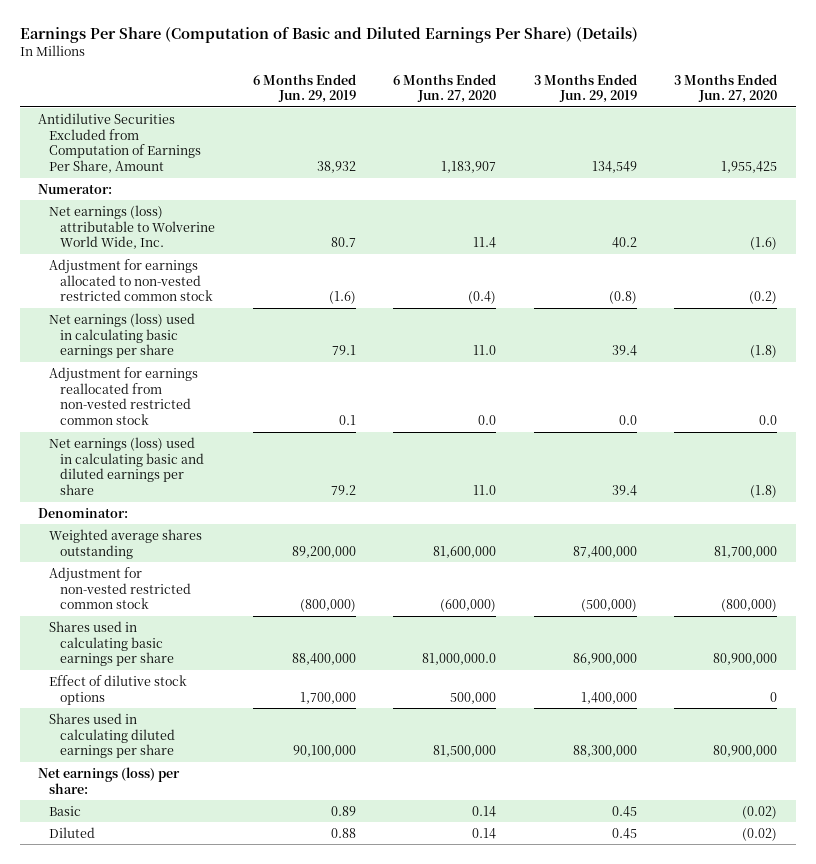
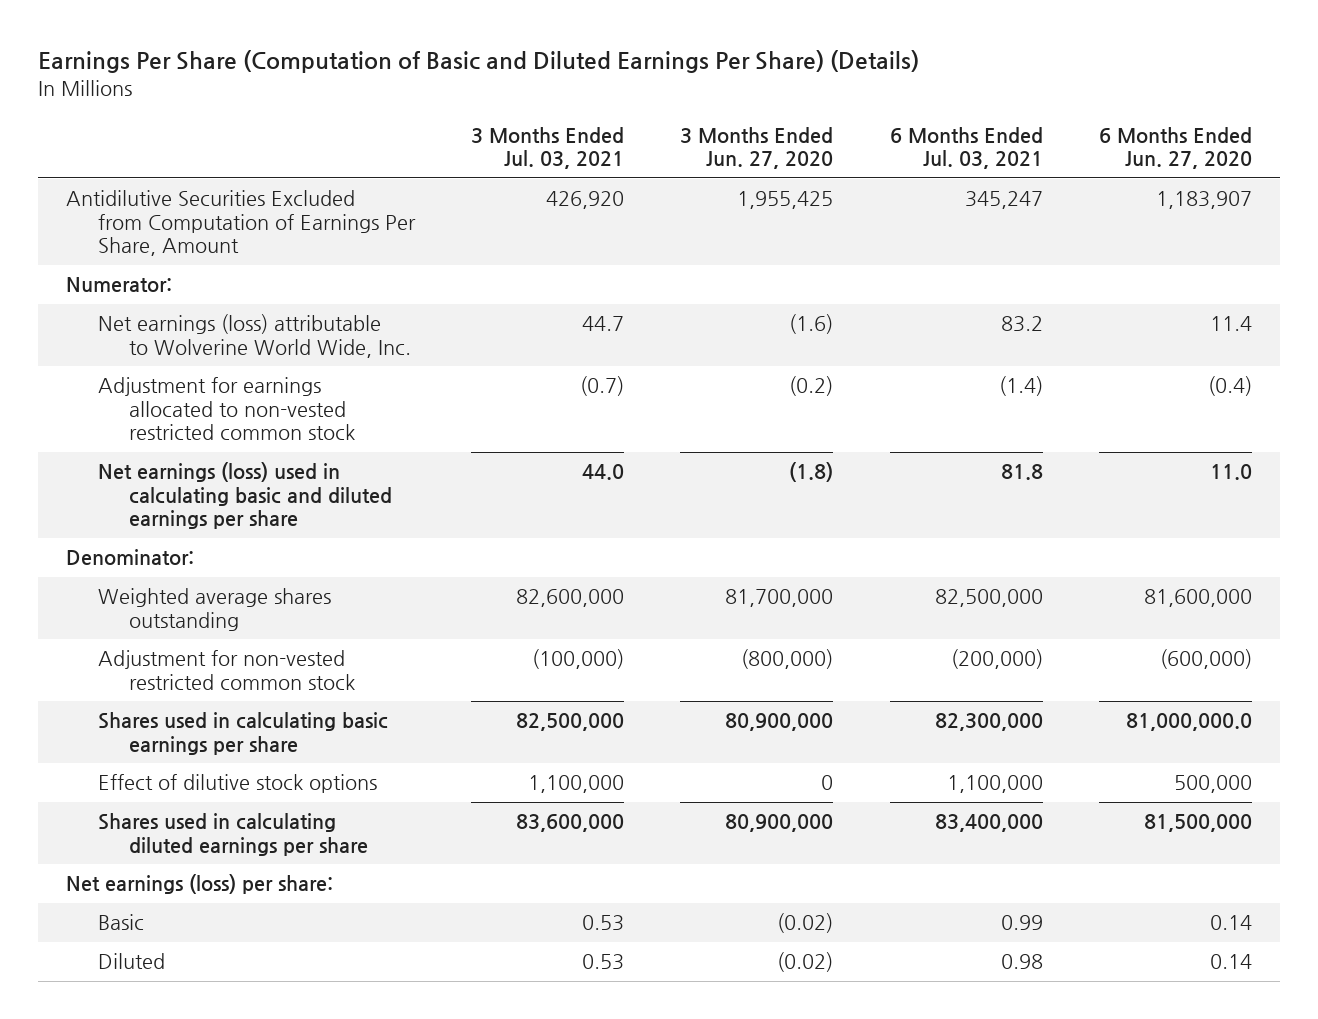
[252,73,356,104] 6 Months Ended Jun. 29, 2019 -> none
[533,73,637,104] 3 Months Ended Jun. 29, 2019 -> none
none -> [470,126,624,170] 3 Months Ended Jul. 03, 2021
none -> [889,126,1043,170] 6 Months Ended Jul. 03, 2021
[49,312,196,359] Net earnings (loss) used in calculating basic earnings per share -> none
[49,366,199,426] Adjustment for earnings reallocated from non-vested restricted common stock -> none

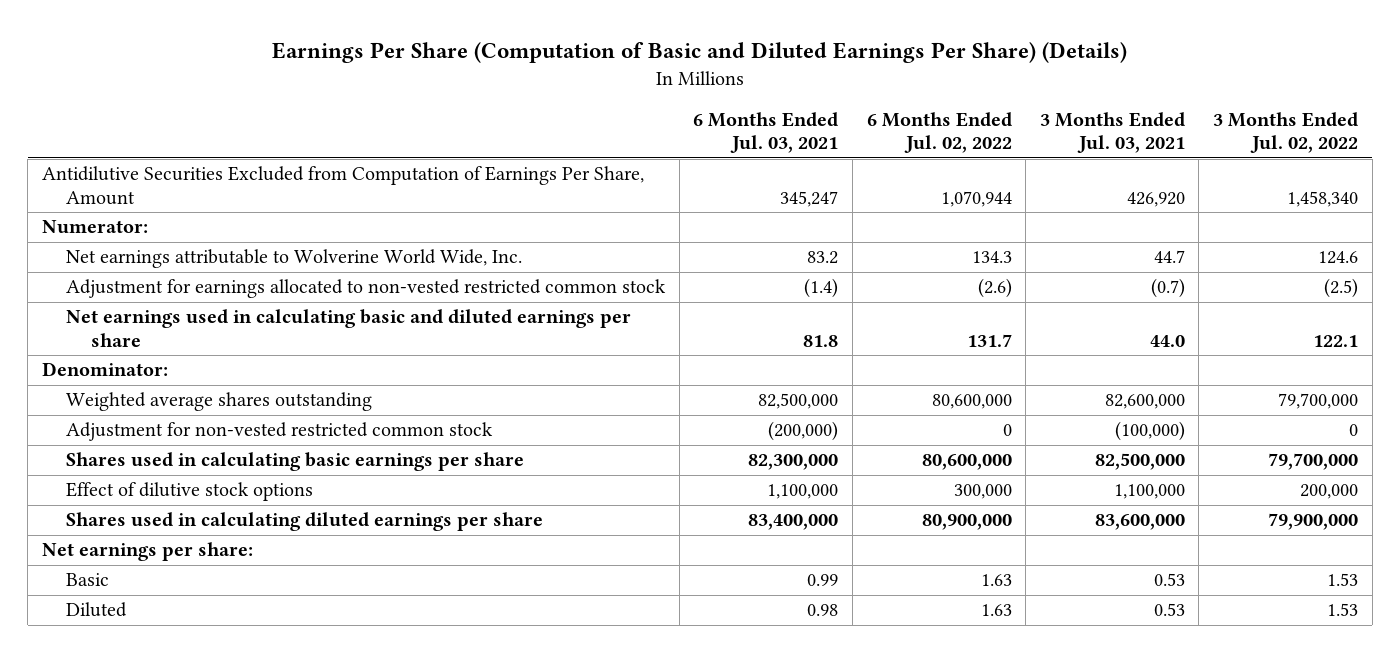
[680,126,834,170] 3 Months Ended Jun. 27, 2020 -> none
[1098,126,1252,170] 6 Months Ended Jun. 27, 2020 -> none
none -> [866,112,1012,154] 6 Months Ended Jul. 02, 2022
none -> [1213,112,1359,154] 3 Months Ended Jul. 02, 2022
[97,314,412,358] Net earnings (loss) attributable to Wolverine World Wide, Inc. -> [66,249,523,269] Net earnings attributable to Wolverine World Wide, Inc.
[97,462,393,530] Net earnings (loss) used in calculating basic and diluted earnings per share -> [66,309,632,347] Net earnings used in calculating basic and diluted earnings per share
[65,874,333,895] Net earnings (loss) per share: -> [41,542,253,562] Net earnings per share:

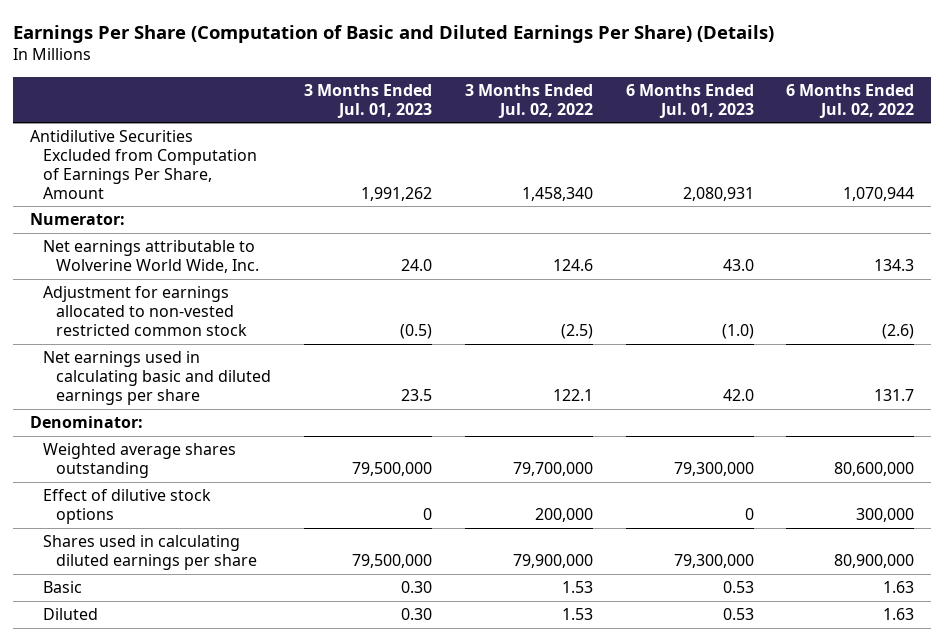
[693,112,839,154] 6 Months Ended Jul. 03, 2021 -> none
[1039,112,1185,154] 3 Months Ended Jul. 03, 2021 -> none
none -> [304,83,433,118] 3 Months Ended Jul. 01, 2023
none -> [625,83,754,118] 6 Months Ended Jul. 01, 2023
[66,422,494,442] Adjustment for non-vested restricted common stock -> none
[66,452,525,472] Shares used in calculating basic earnings per share -> none
[41,542,253,562] Net earnings per share: -> none

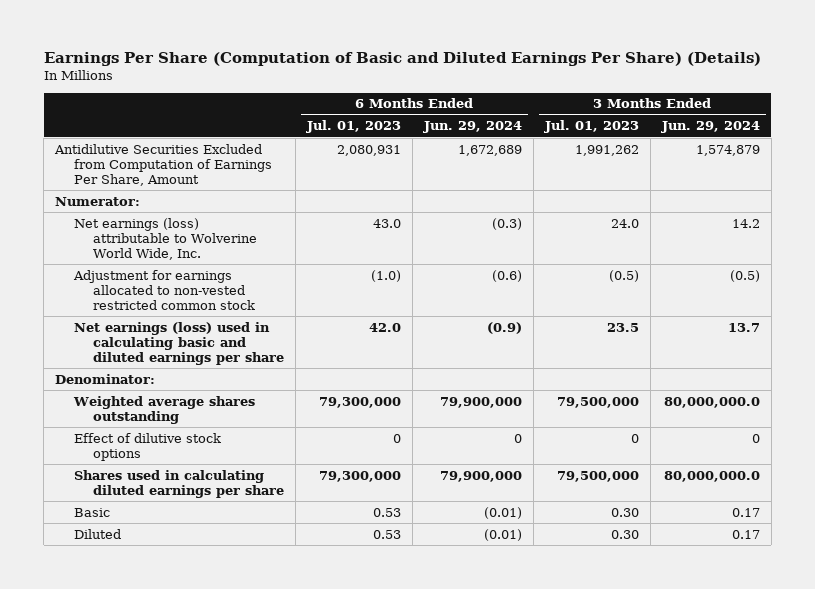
[464,83,593,118] 3 Months Ended Jul. 02, 2022 -> none
[786,83,915,118] 6 Months Ended Jul. 02, 2022 -> none
none -> [422,121,522,134] Jun. 29, 2024
none -> [660,121,760,134] Jun. 29, 2024
[43,240,260,274] Net earnings attributable to Wolverine World Wide, Inc. -> [73,217,257,260] Net earnings (loss) attributable to Wolverine World Wide, Inc.
[43,351,272,405] Net earnings used in calculating basic and diluted earnings per share -> [73,321,284,365] Net earnings (loss) used in calculating basic and diluted earnings per share

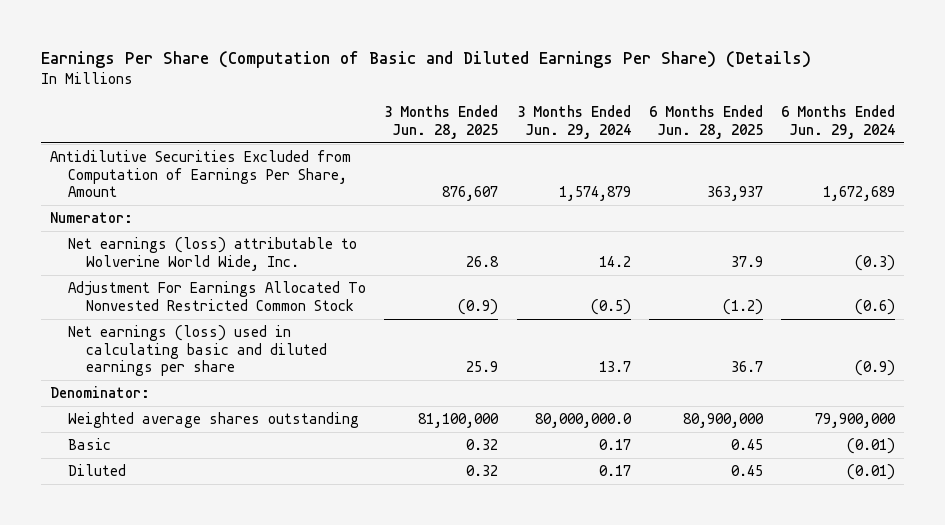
[305,120,401,134] Jul. 01, 2023 -> none
[543,120,639,134] Jul. 01, 2023 -> none
none -> [384,105,499,139] 3 Months Ended Jun. 28, 2025
none -> [648,105,763,139] 6 Months Ended Jun. 28, 2025
[72,269,255,310] Adjustment for earnings allocated to non-vested restricted common stock -> [68,281,367,311] Adjustment For Earnings Allocated To Nonvested Restricted Common Stock
[73,432,221,461] Effect of dilutive stock options -> none
[73,469,284,498] Shares used in calculating diluted earnings per share -> none

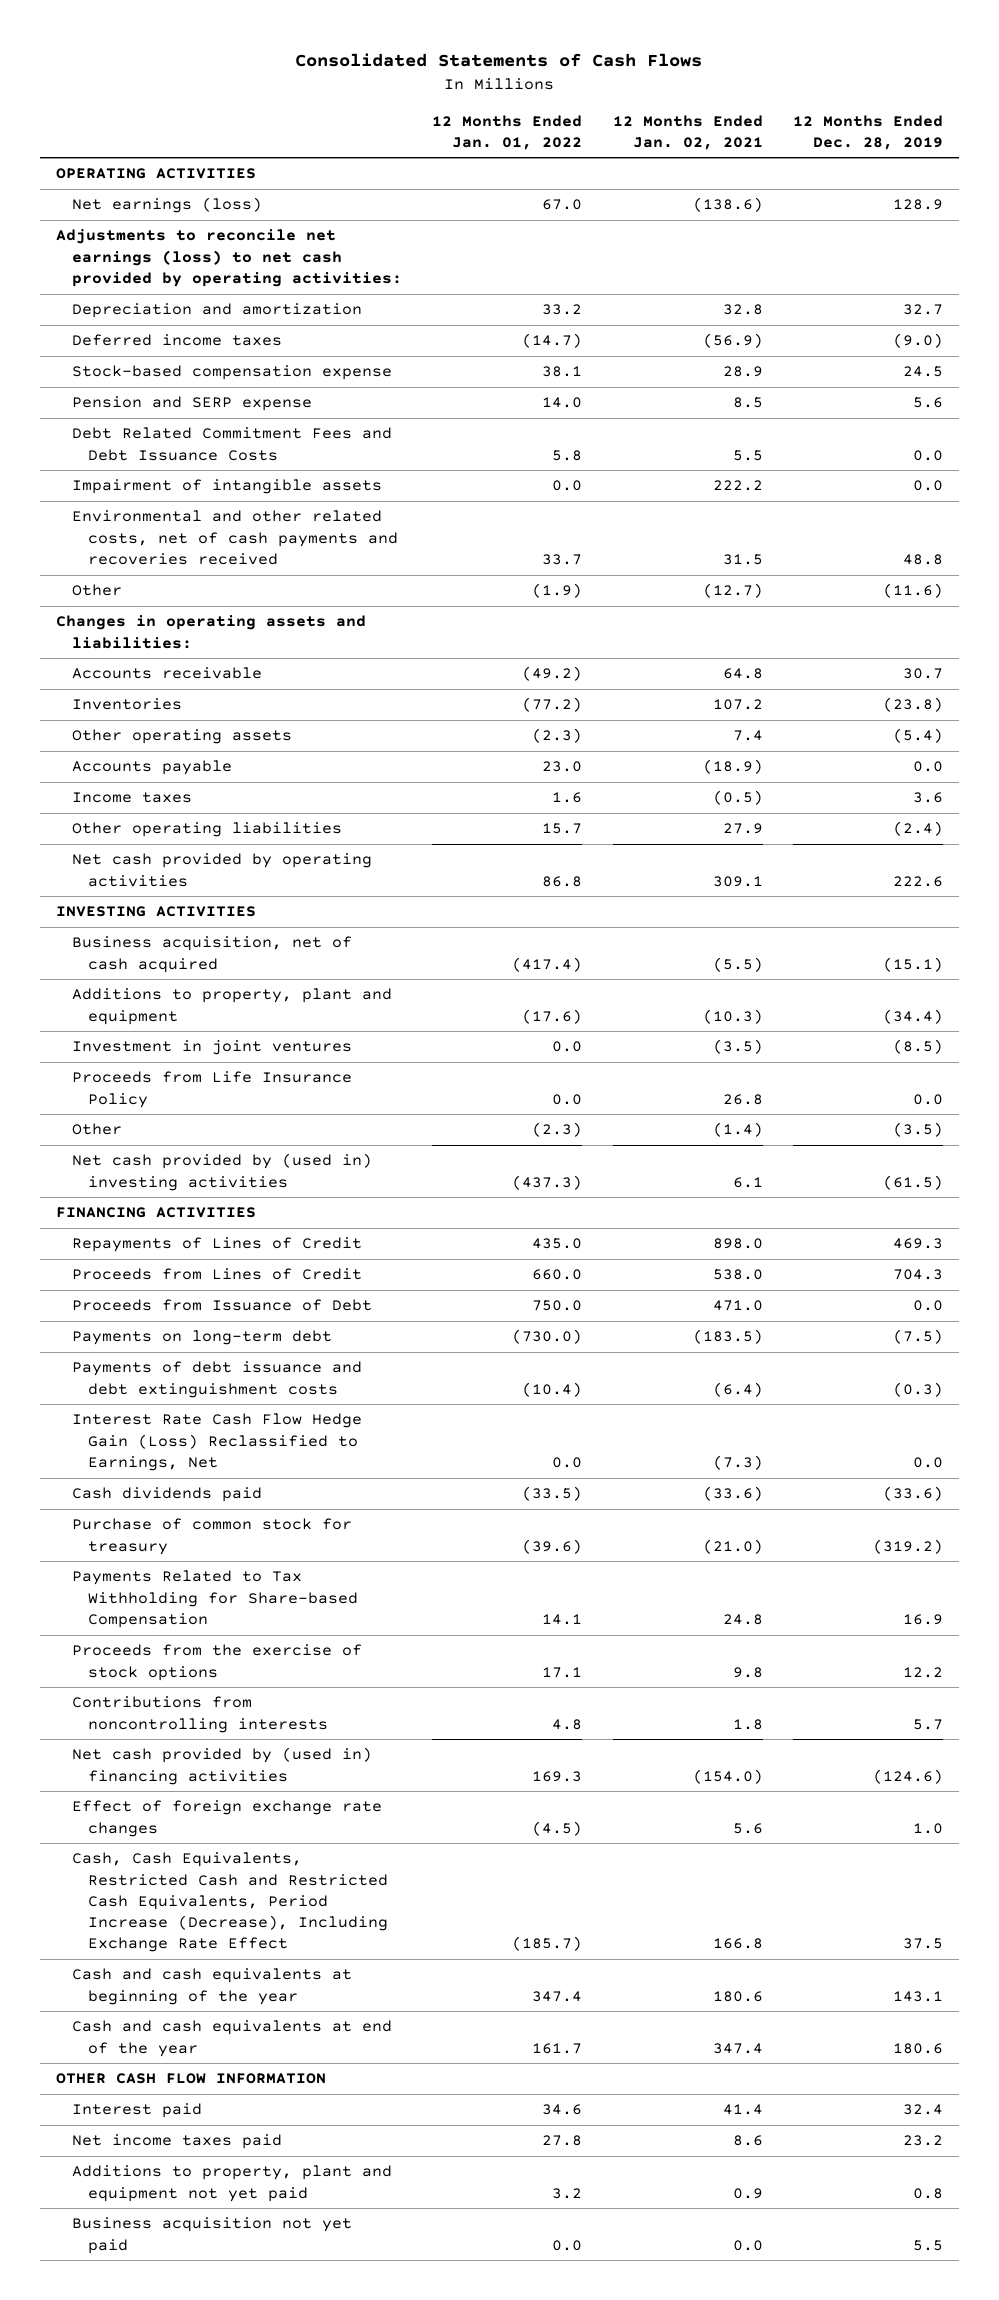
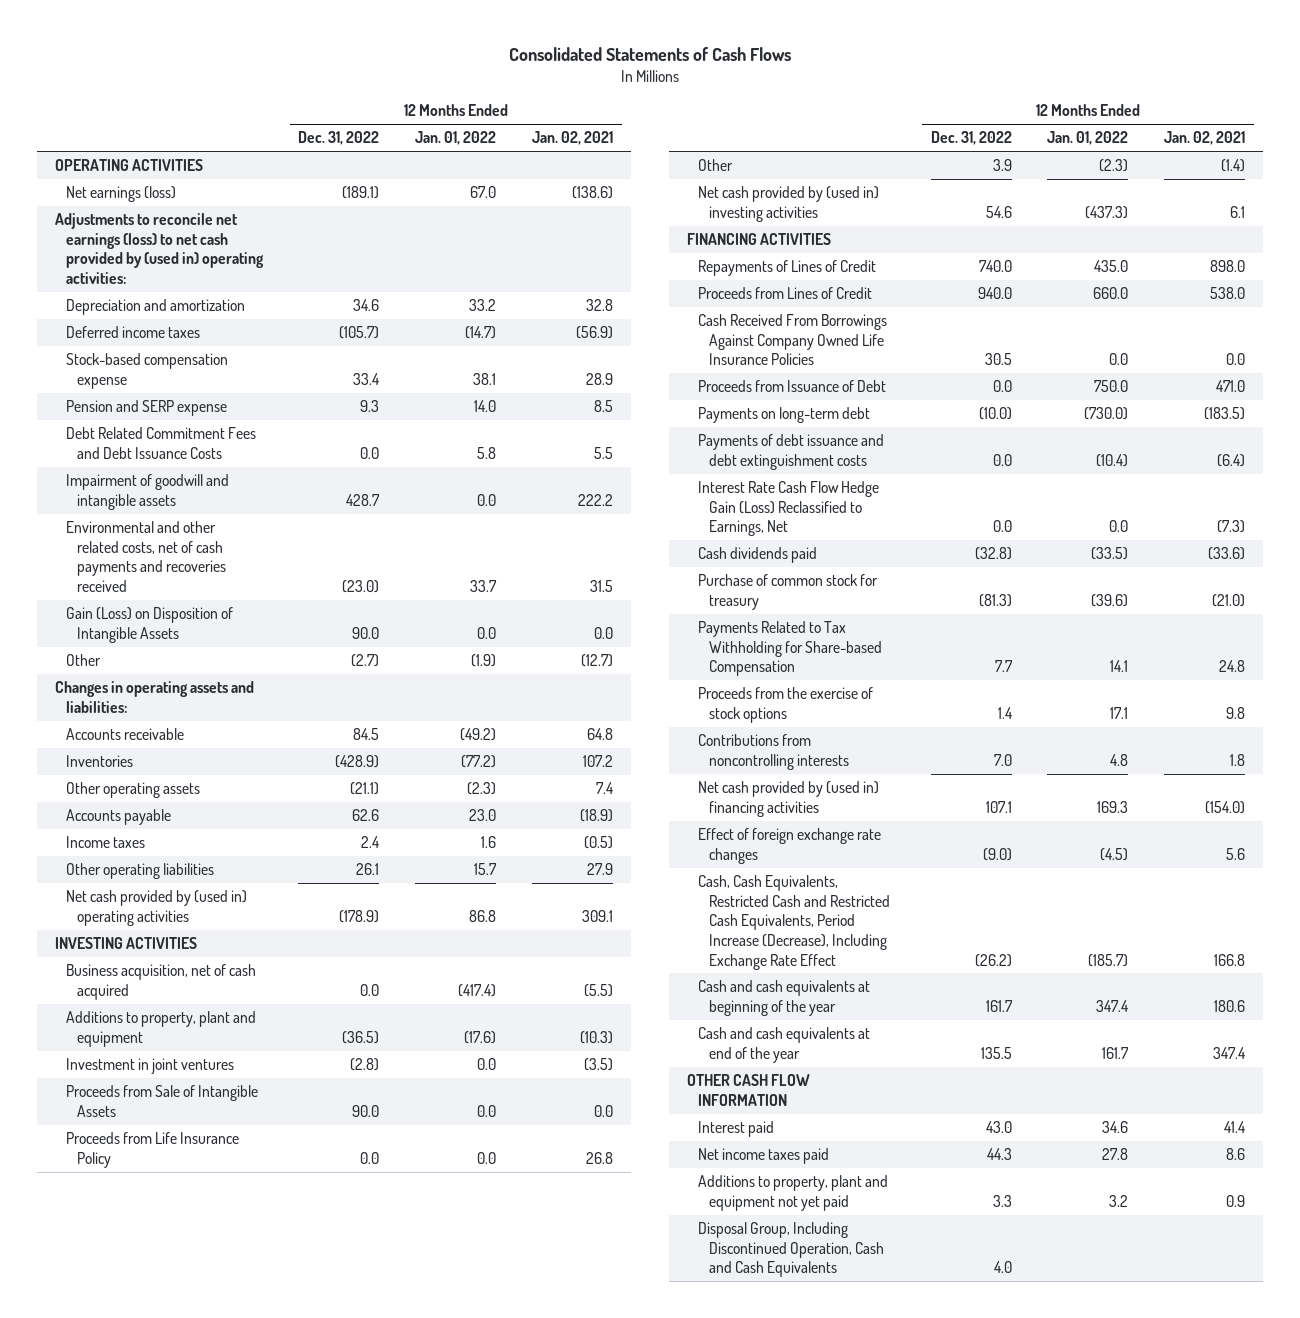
[793,114,944,150] 12 Months Ended Dec. 28, 2019 -> none
none -> [298,131,380,146] Dec. 31, 2022
[55,229,402,287] Adjustments to reconcile net earnings (loss) to net cash provided by operating activities: -> [54,213,264,284] Adjustments to reconcile net earnings (loss) to net cash provided by (used in) operating activities:
[71,479,382,495] Impairment of intangible assets -> [65,474,229,510] Impairment of goodwill and intangible assets
none -> [65,607,233,643] Gain (Loss) on Disposition of Intangible Assets
[71,853,372,887] Net cash provided by operating activities -> [65,890,247,926] Net cash provided by (used in) operating activities
none -> [65,1085,258,1117] Proceeds from Sale of Intangible Assets
none -> [698,314,888,366] Cash Received From Borrowings Against Company Owned Life Insurance Policies
[71,2217,352,2254] Business acquisition not yet paid -> none
none -> [698,1222,884,1278] Disposal Group, Including Discontinued Operation, Cash and Cash Equivalents

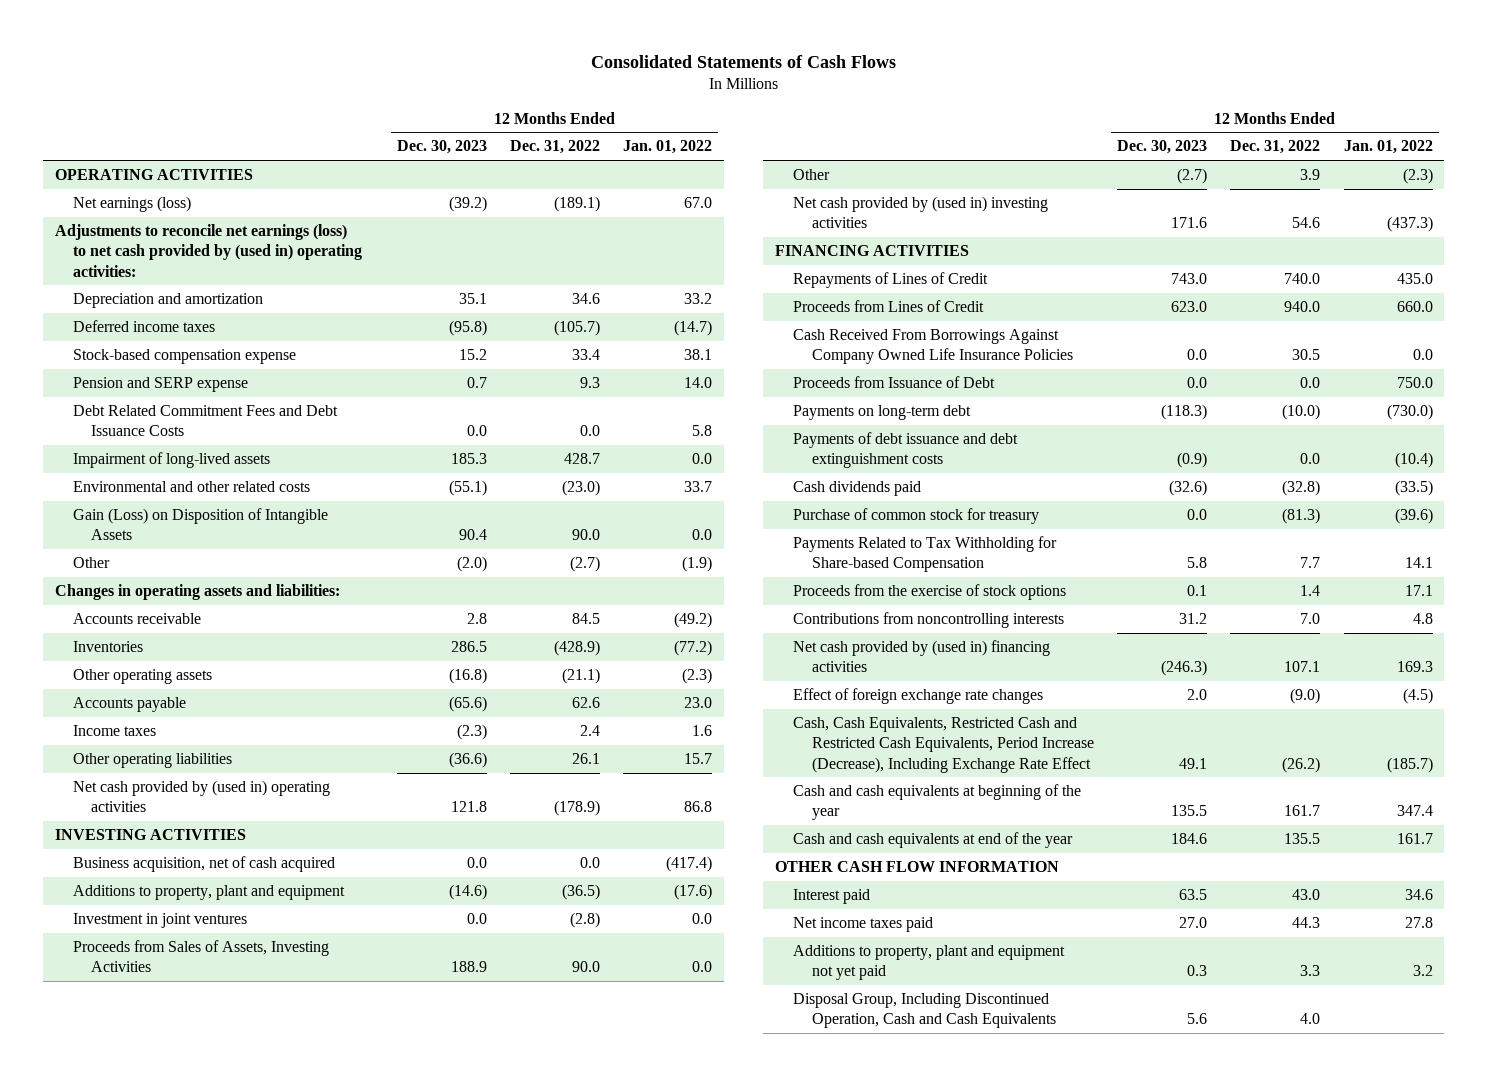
[531,131,613,146] Jan. 02, 2021 -> none
none -> [396,140,487,155] Dec. 30, 2023
[65,474,229,510] Impairment of goodwill and intangible assets -> [73,452,271,469] Impairment of long-lived assets
[65,521,226,592] Environmental and other related costs, net of cash payments and recoveries received -> [73,481,311,493] Environmental and other related costs
[65,1085,258,1117] Proceeds from Sale of Intangible Assets -> none
[65,1132,239,1168] Proceeds from Life Insurance Policy -> none
none -> [73,940,330,973] Proceeds from Sales of Assets, Investing Activities
[698,481,880,537] Interest Rate Cash Flow Hedge Gain (Loss) Reclassified to Earnings, Net -> none

